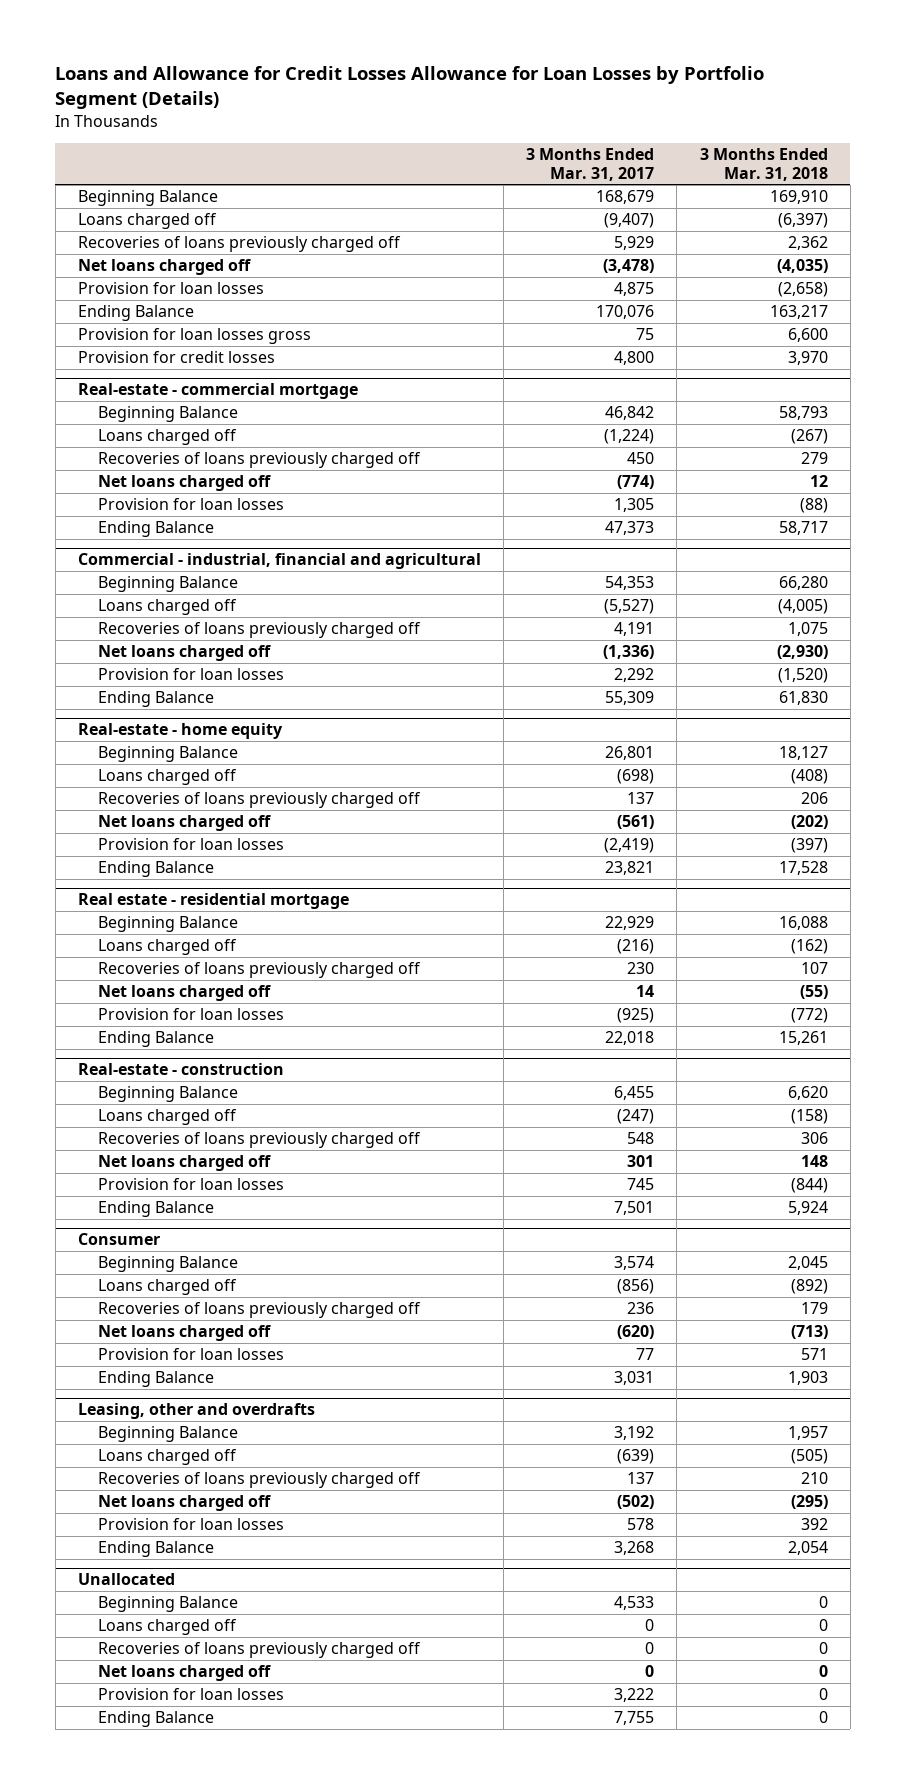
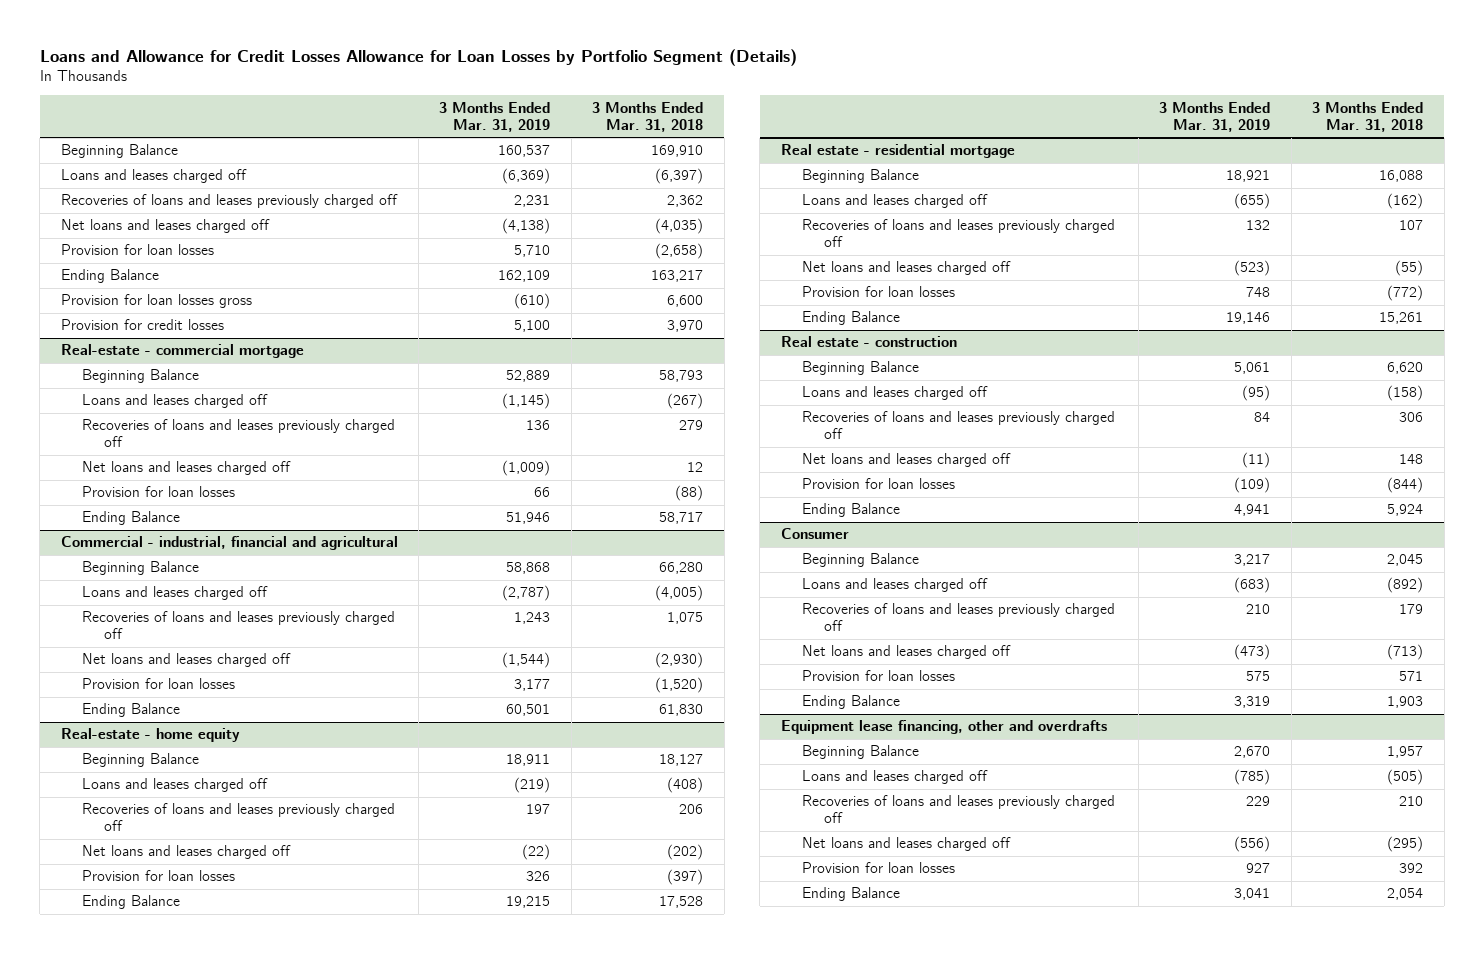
[526,148,655,181] 3 Months Ended Mar. 31, 2017 -> none
none -> [439,101,551,132] 3 Months Ended Mar. 31, 2019
[78,213,218,230] Loans charged off -> [60,169,247,184] Loans and leases charged off
[78,236,402,253] Recoveries of loans previously charged off -> [60,194,398,209] Recoveries of loans and leases previously charged off
[78,259,252,276] Net loans charged off -> [60,219,270,234] Net loans and leases charged off
[98,429,238,446] Loans charged off -> [82,394,269,409] Loans and leases charged off
[98,452,422,469] Recoveries of loans previously charged off -> [82,419,396,448] Recoveries of loans and leases previously charged off
[98,475,272,492] Net loans charged off -> [82,461,292,476] Net loans and leases charged off
[98,599,238,616] Loans charged off -> [82,586,269,601] Loans and leases charged off
[98,622,422,639] Recoveries of loans previously charged off -> [82,611,396,640] Recoveries of loans and leases previously charged off
[98,645,272,662] Net loans charged off -> [82,653,292,668] Net loans and leases charged off
[98,769,238,786] Loans charged off -> [82,778,269,793] Loans and leases charged off
[98,792,422,809] Recoveries of loans previously charged off -> [82,803,396,832] Recoveries of loans and leases previously charged off
[98,815,272,832] Net loans charged off -> [82,845,292,860] Net loans and leases charged off
[98,939,238,956] Loans charged off -> [802,194,989,209] Loans and leases charged off
[98,962,422,979] Recoveries of loans previously charged off -> [802,219,1116,248] Recoveries of loans and leases previously charged off
[98,985,272,1002] Net loans charged off -> [802,261,1012,276] Net loans and leases charged off
[78,1063,285,1076] Real-estate - construction -> [780,336,957,348] Real estate - construction
[98,1109,238,1126] Loans charged off -> [802,386,989,401] Loans and leases charged off
[98,1132,422,1149] Recoveries of loans previously charged off -> [802,411,1116,440] Recoveries of loans and leases previously charged off
[98,1155,272,1172] Net loans charged off -> [802,453,1012,468] Net loans and leases charged off
[98,1279,238,1296] Loans charged off -> [802,578,989,593] Loans and leases charged off
[98,1302,422,1319] Recoveries of loans previously charged off -> [802,603,1116,632] Recoveries of loans and leases previously charged off
[98,1325,272,1342] Net loans charged off -> [802,645,1012,660] Net loans and leases charged off
[78,1403,316,1420] Leasing, other and overdrafts -> [780,720,1107,735] Equipment lease financing, other and overdrafts
[98,1449,238,1466] Loans charged off -> [802,770,989,785] Loans and leases charged off
[98,1472,422,1489] Recoveries of loans previously charged off -> [802,795,1116,824] Recoveries of loans and leases previously charged off
[98,1495,272,1512] Net loans charged off -> [802,837,1012,852] Net loans and leases charged off
[78,1573,176,1586] Unallocated -> none
[98,1596,239,1613] Beginning Balance -> none
[98,1619,238,1636] Loans charged off -> none
[98,1642,422,1659] Recoveries of loans previously charged off -> none
[98,1665,272,1682] Net loans charged off -> none
[98,1688,285,1701] Provision for loan losses -> none
[98,1711,215,1728] Ending Balance -> none

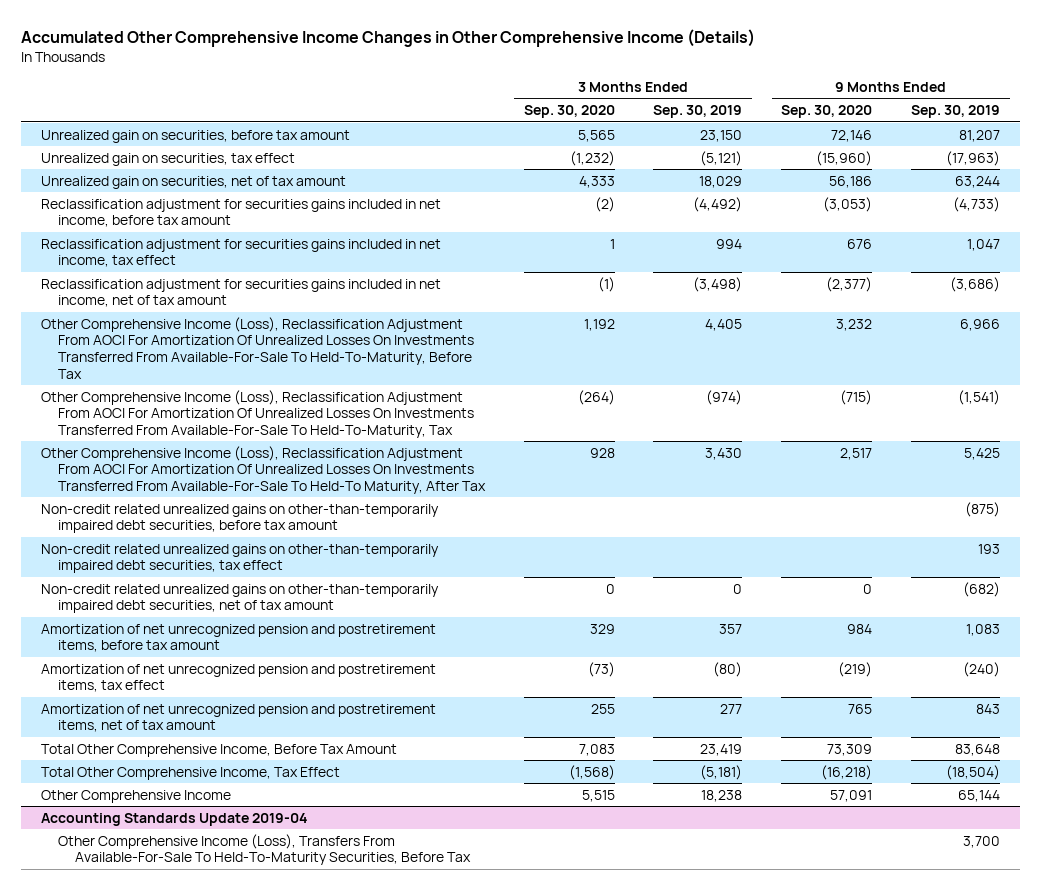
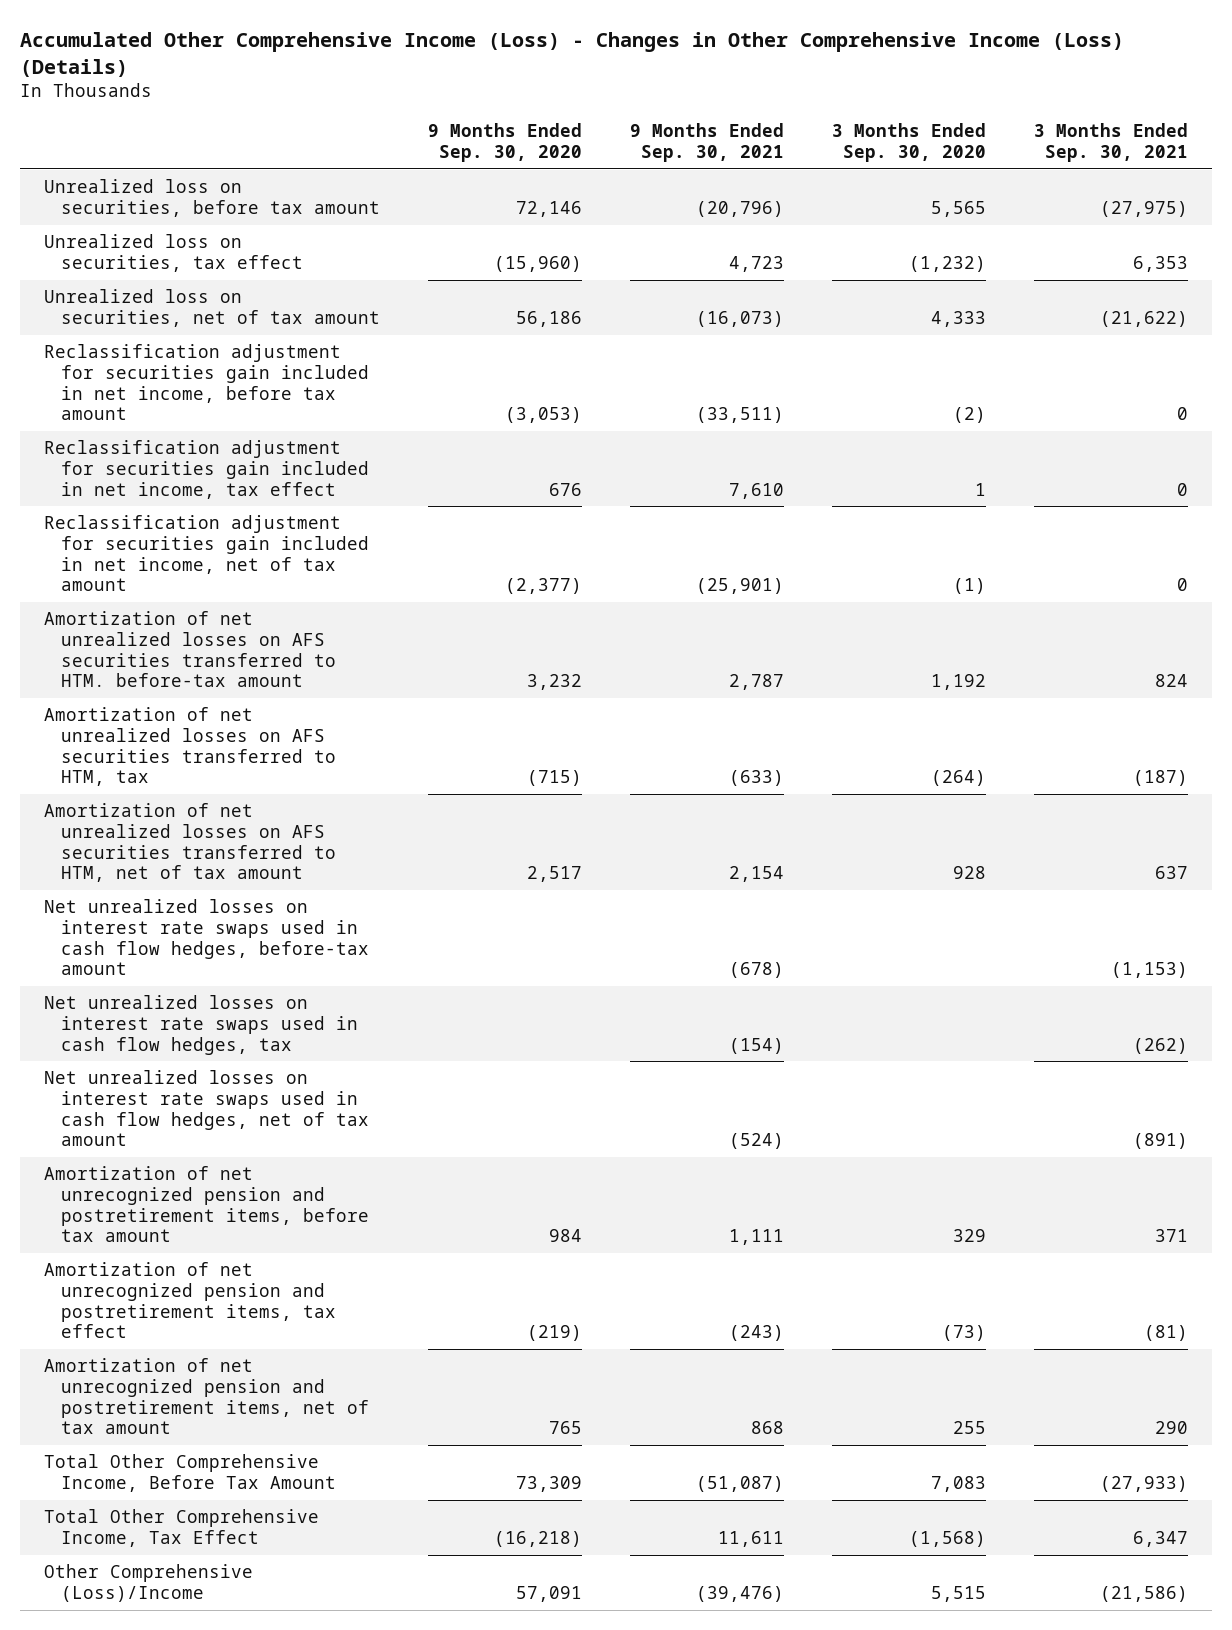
[21,29,756,48] Accumulated Other Comprehensive Income Changes in Other Comprehensive Income (Details) -> [20,31,1125,77] Accumulated Other Comprehensive Income (Loss) - Changes in Other Comprehensive Income (Loss) (Details)
[653,105,743,119] Sep. 30, 2019 -> none
[911,105,1001,119] Sep. 30, 2019 -> none
none -> [630,123,785,163] 9 Months Ended Sep. 30, 2021
none -> [1034,123,1189,163] 3 Months Ended Sep. 30, 2021
[40,503,439,534] Non-credit related unrealized gains on other-than-temporarily impaired debt securities, before tax amount -> none
[40,543,439,574] Non-credit related unrealized gains on other-than-temporarily impaired debt securities, tax effect -> none
[40,583,439,614] Non-credit related unrealized gains on other-than-temporarily impaired debt securities, net of tax amount -> none
[40,129,350,143] Unrealized gain on securities, before tax amount -> [44,179,381,217] Unrealized loss on securities, before tax amount
[40,152,295,166] Unrealized gain on securities, tax effect -> [44,234,304,272] Unrealized loss on securities, tax effect
[40,175,346,189] Unrealized gain on securities, net of tax amount -> [44,289,381,327] Unrealized loss on securities, net of tax amount
[40,198,441,228] Reclassification adjustment for securities gains included in net income, before tax amount -> [44,344,370,421] Reclassification adjustment for securities gain included in net income, before tax amount
[40,238,441,268] Reclassification adjustment for securities gains included in net income, tax effect -> [44,440,370,499] Reclassification adjustment for securities gain included in net income, tax effect
[40,278,441,308] Reclassification adjustment for securities gains included in net income, net of tax amount -> [44,515,370,592] Reclassification adjustment for securities gain included in net income, net of tax amount
[40,316,474,379] Other Comprehensive Income (Loss), Reclassification Adjustment From AOCI For Amortization Of Unrealized Losses On Investments Transferred From Available-For-Sale To Held-To-Maturity, Before Tax -> [44,611,337,688] Amortization of net unrealized losses on AFS securities transferred to HTM. before-tax amount
[40,389,474,438] Other Comprehensive Income (Loss), Reclassification Adjustment From AOCI For Amortization Of Unrealized Losses On Investments Transferred From Available-For-Sale To Held-To-Maturity, Tax -> [44,707,337,787] Amortization of net unrealized losses on AFS securities transferred to HTM, tax
[40,445,486,494] Other Comprehensive Income (Loss), Reclassification Adjustment From AOCI For Amortization Of Unrealized Losses On Investments Transferred From Available-For-Sale To Held-To Maturity, After Tax -> [44,803,337,883] Amortization of net unrealized losses on AFS securities transferred to HTM, net of tax amount
none -> [44,899,370,976] Net unrealized losses on interest rate swaps used in cash flow hedges, before-tax amount
none -> [44,995,359,1055] Net unrealized losses on interest rate swaps used in cash flow hedges, tax
none -> [44,1070,370,1147] Net unrealized losses on interest rate swaps used in cash flow hedges, net of tax amount
[40,812,308,826] Accounting Standards Update 2019-04 -> none
[57,833,471,866] Other Comprehensive Income (Loss), Transfers From Available-For-Sale To Held-To-Maturity Securities, Before Tax -> none
[40,789,231,803] Other Comprehensive Income -> [44,1564,254,1602] Other Comprehensive (Loss)/Income

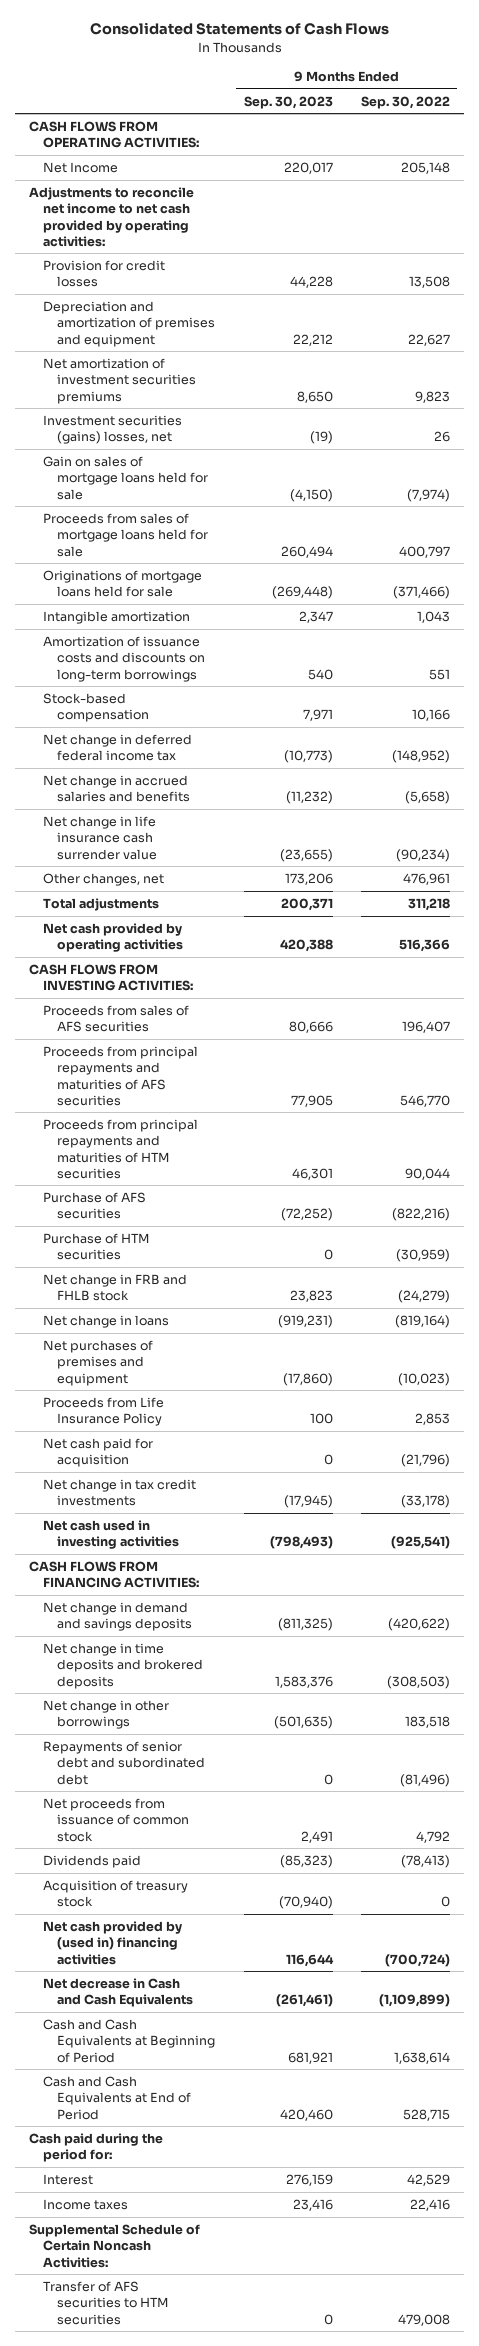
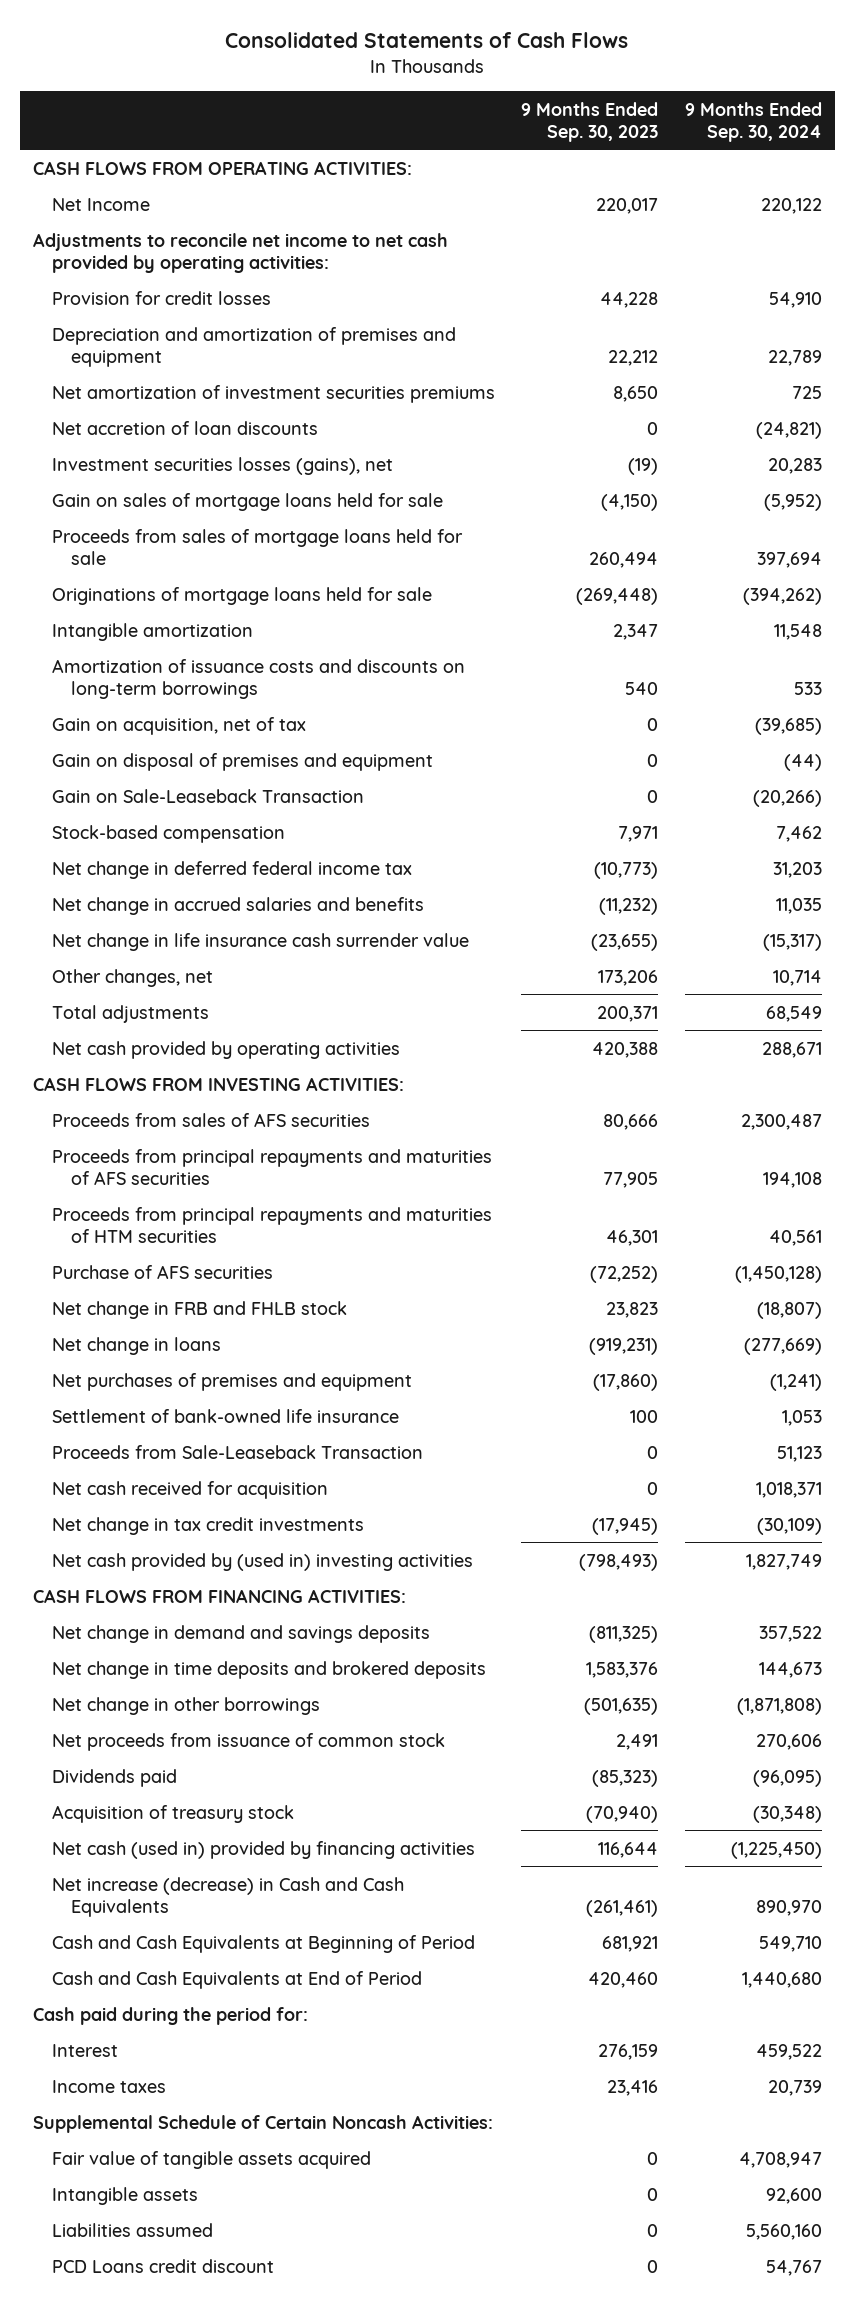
[361,95,451,109] Sep. 30, 2022 -> none
none -> [684,101,822,142] 9 Months Ended Sep. 30, 2024
none -> [52,420,319,435] Net accretion of loan discounts
[43,414,183,445] Investment securities (gains) losses, net -> [52,456,394,475] Investment securities losses (gains), net
none -> [52,716,307,735] Gain on acquisition, net of tax
none -> [52,752,434,771] Gain on disposal of premises and equipment
none -> [52,788,365,803] Gain on Sale-Leaseback Transaction
[43,1232,151,1261] Purchase of HTM securities -> none
[43,1396,165,1427] Proceeds from Life Insurance Policy -> [52,1408,400,1423] Settlement of bank-owned life insurance
none -> [52,1444,424,1459] Proceeds from Sale-Leaseback Transaction
[43,1437,154,1468] Net cash paid for acquisition -> [52,1480,329,1499] Net cash received for acquisition
[43,1519,180,1550] Net cash used in investing activities -> [52,1552,474,1571] Net cash provided by (used in) investing activities
[43,1740,206,1785] Repayments of senior debt and subordinated debt -> none
[43,1920,183,1965] Net cash provided by (used in) financing activities -> [52,1840,476,1859] Net cash (used in) provided by financing activities
[43,1977,194,2008] Net decrease in Cash and Cash Equivalents -> [52,1876,405,1917] Net increase (decrease) in Cash and Cash Equivalents
[43,2280,170,2325] Transfer of AFS securities to HTM securities -> none
none -> [52,2150,372,2169] Fair value of tangible assets acquired
none -> [52,2186,199,2205] Intangible assets
none -> [52,2222,214,2237] Liabilities assumed
none -> [52,2258,275,2273] PCD Loans credit discount

